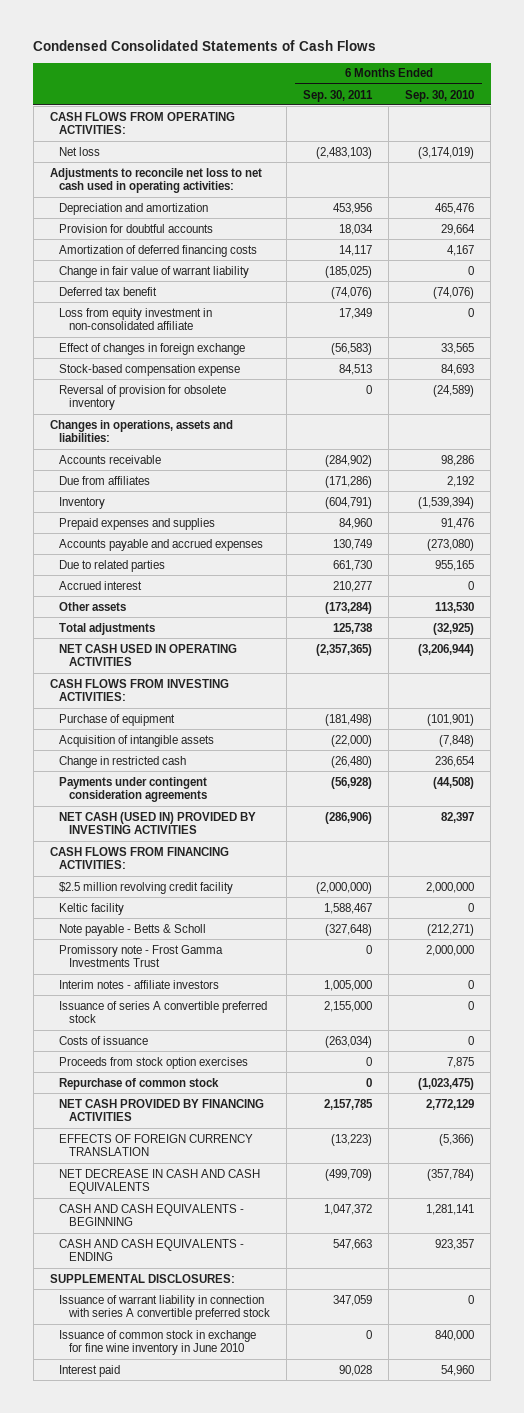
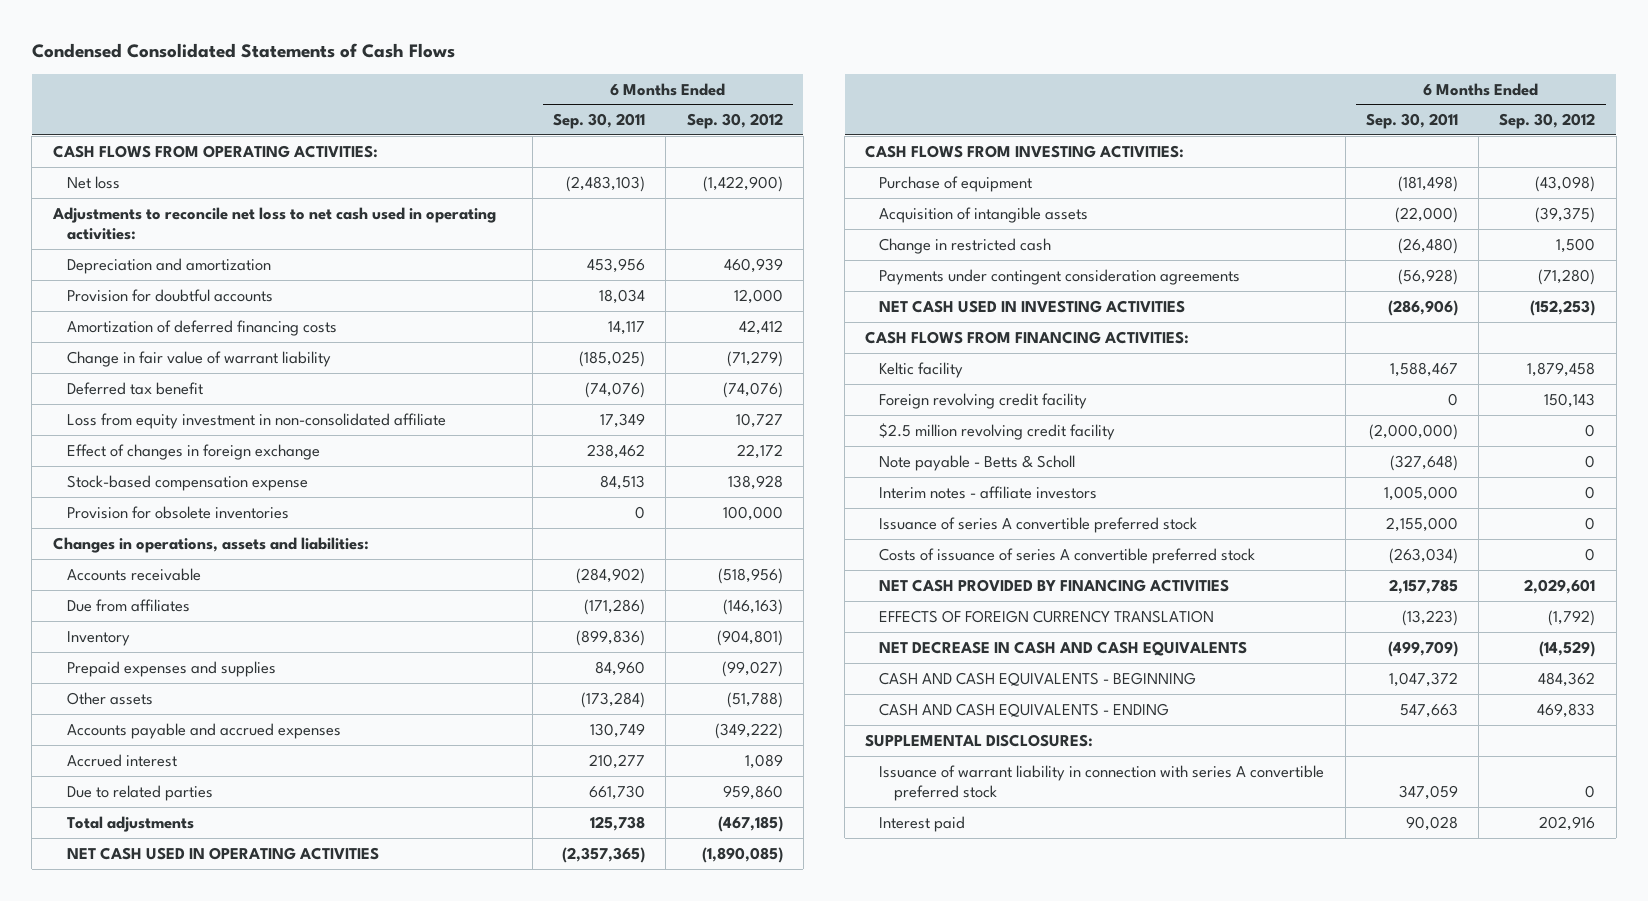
[405,89,475,102] Sep. 30, 2010 -> none
none -> [686,113,783,130] Sep. 30, 2012
[331,342,373,355] (56,583) -> [587,443,646,459] 238,462
[59,384,227,411] Reversal of provision for obsolete inventory -> [66,505,289,519] Provision for obsolete inventories
[325,496,373,509] (604,791) -> [576,629,646,646] (899,836)
[59,601,127,611] Other assets -> [66,691,153,705] Other assets
[59,559,166,572] Due to related parties -> [66,784,213,801] Due to related parties
[59,811,257,835] NET CASH (USED IN) PROVIDED BY INVESTING ACTIVITIES -> [879,299,1186,313] NET CASH USED IN INVESTING ACTIVITIES
none -> [879,392,1088,409] Foreign revolving credit facility
[59,881,234,894] $2.5 million revolving credit facility -> [879,422,1116,440] $2.5 million revolving credit facility
[59,944,224,968] Promissory note - Frost Gamma Investments Trust -> none
[59,1056,249,1069] Proceeds from stock option exercises -> none
[59,1077,220,1090] Repurchase of common stock -> none
[59,1035,149,1045] Costs of issuance -> [879,547,1256,564] Costs of issuance of series A convertible preferred stock
[59,1329,257,1356] Issuance of common stock in exchange for fine wine inventory in June 2010 -> none

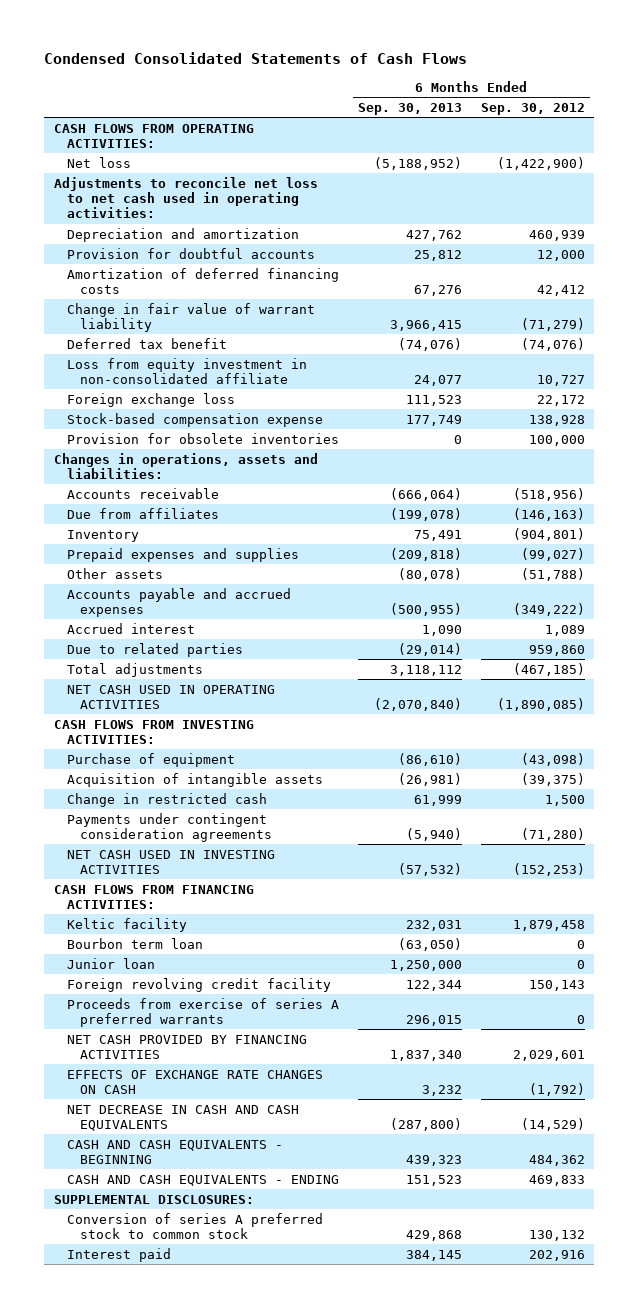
[553,113,646,130] Sep. 30, 2011 -> none
none -> [357,103,462,116] Sep. 30, 2013
[66,443,320,460] Effect of changes in foreign exchange -> [66,392,235,407] Foreign exchange loss
none -> [66,937,203,949] Bourbon term loan
none -> [66,957,155,969] Junior loan
[879,422,1116,440] $2.5 million revolving credit facility -> none
[879,454,1076,471] Note payable - Betts & Scholl -> none
[879,485,1098,499] Interim notes - affiliate investors -> none
[879,516,1198,533] Issuance of series A convertible preferred stock -> none
[879,547,1256,564] Costs of issuance of series A convertible preferred stock -> none
none -> [66,997,339,1028] Proceeds from exercise of series A preferred warrants
[879,609,1215,623] EFFECTS OF FOREIGN CURRENCY TRANSLATION -> [66,1069,323,1095] EFFECTS OF EXCHANGE RATE CHANGES ON CASH
[879,764,1325,801] Issuance of warrant liability in connection with series A convertible preferred stock -> none
none -> [66,1212,323,1240] Conversion of series A preferred stock to common stock

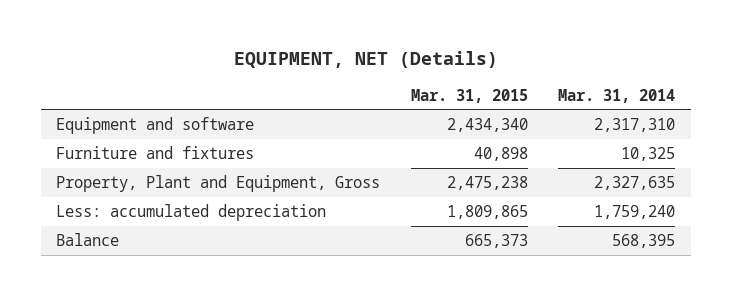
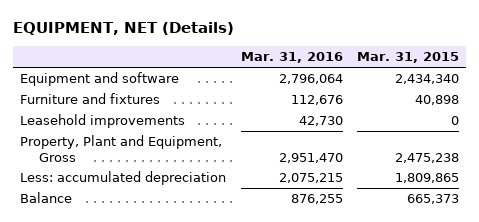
[558,88,676,103] Mar. 31, 2014 -> none
none -> [240,52,343,64] Mar. 31, 2016
none -> [20,114,186,129] Leasehold improvements

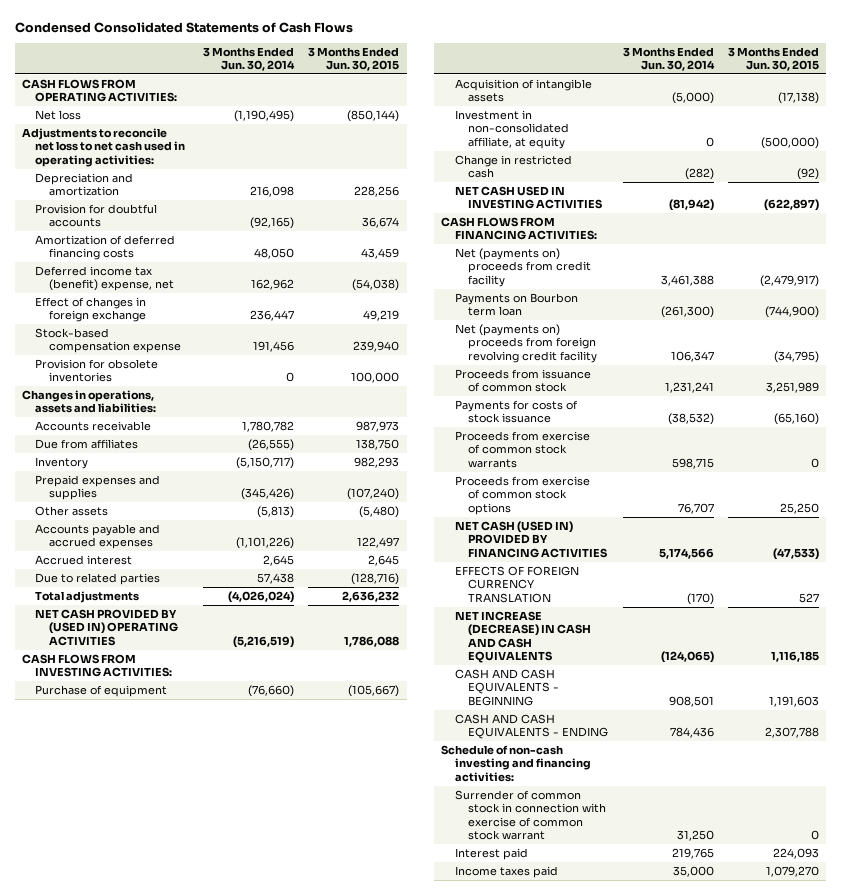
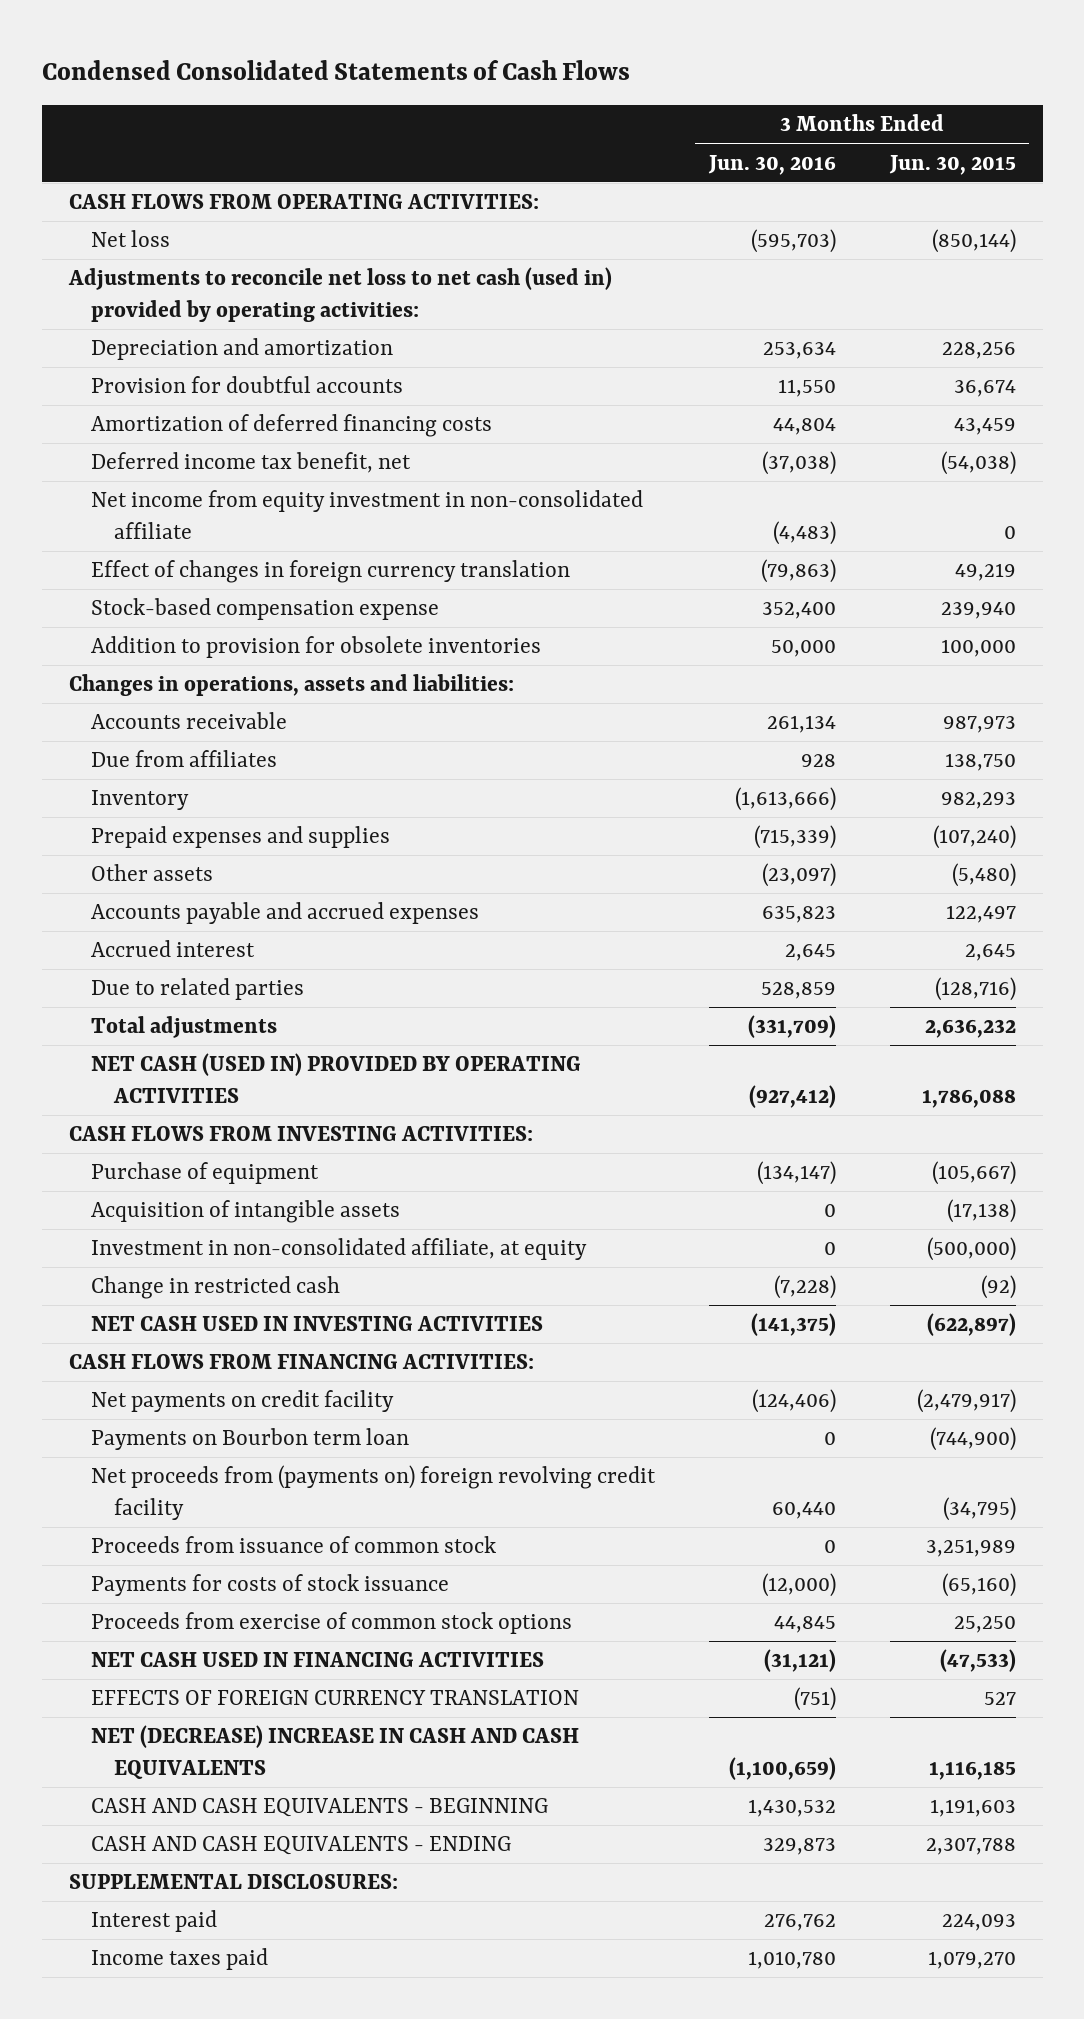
[203,46,296,72] 3 Months Ended Jun. 30, 2014 -> none
none -> [707,154,836,175] Jun. 30, 2016
[21,127,186,167] Adjustments to reconcile net loss to net cash used in operating activities: -> [67,267,612,322] Adjustments to reconcile net loss to net cash (used in) provided by operating activities:
[35,265,174,292] Deferred income tax (benefit) expense, net -> [91,452,412,474] Deferred income tax benefit, net
none -> [91,490,644,539] Net income from equity investment in non-consolidated affiliate
[35,296,147,323] Effect of changes in foreign exchange -> [91,560,571,584] Effect of changes in foreign currency translation
[35,358,159,383] Provision for obsolete inventories -> [91,636,542,659] Addition to provision for obsolete inventories
[35,608,178,646] NET CASH PROVIDED BY (USED IN) OPERATING ACTIVITIES -> [91,1053,582,1103] NET CASH (USED IN) PROVIDED BY OPERATING ACTIVITIES
[454,247,592,287] Net (payments on) proceeds from credit facility -> [91,1390,395,1413] Net payments on credit facility
[454,323,598,363] Net (payments on) proceeds from foreign revolving credit facility -> [91,1465,657,1520] Net proceeds from (payments on) foreign revolving credit facility
[454,430,590,468] Proceeds from exercise of common stock warrants -> none
[454,520,608,558] NET CASH (USED IN) PROVIDED BY FINANCING ACTIVITIES -> [91,1652,545,1668] NET CASH USED IN FINANCING ACTIVITIES
[454,610,592,664] NET INCREASE (DECREASE) IN CASH AND CASH EQUIVALENTS -> [91,1725,580,1779] NET (DECREASE) INCREASE IN CASH AND CASH EQUIVALENTS
[441,744,591,782] Schedule of non-cash investing and financing activities: -> none
[454,789,607,841] Surrender of common stock in connection with exercise of common stock warrant -> none
none -> [68,1874,398,1890] SUPPLEMENTAL DISCLOSURES:

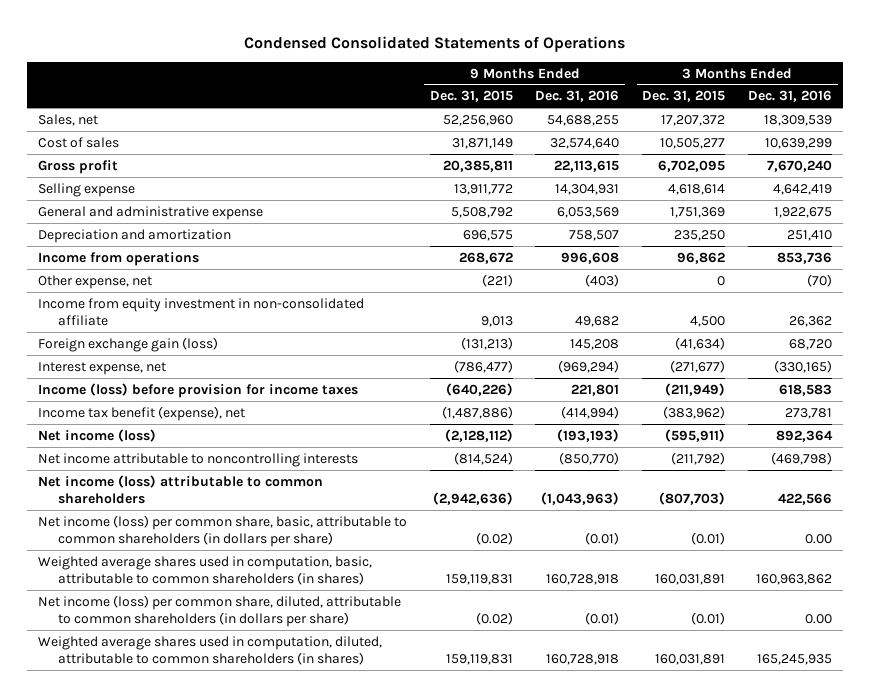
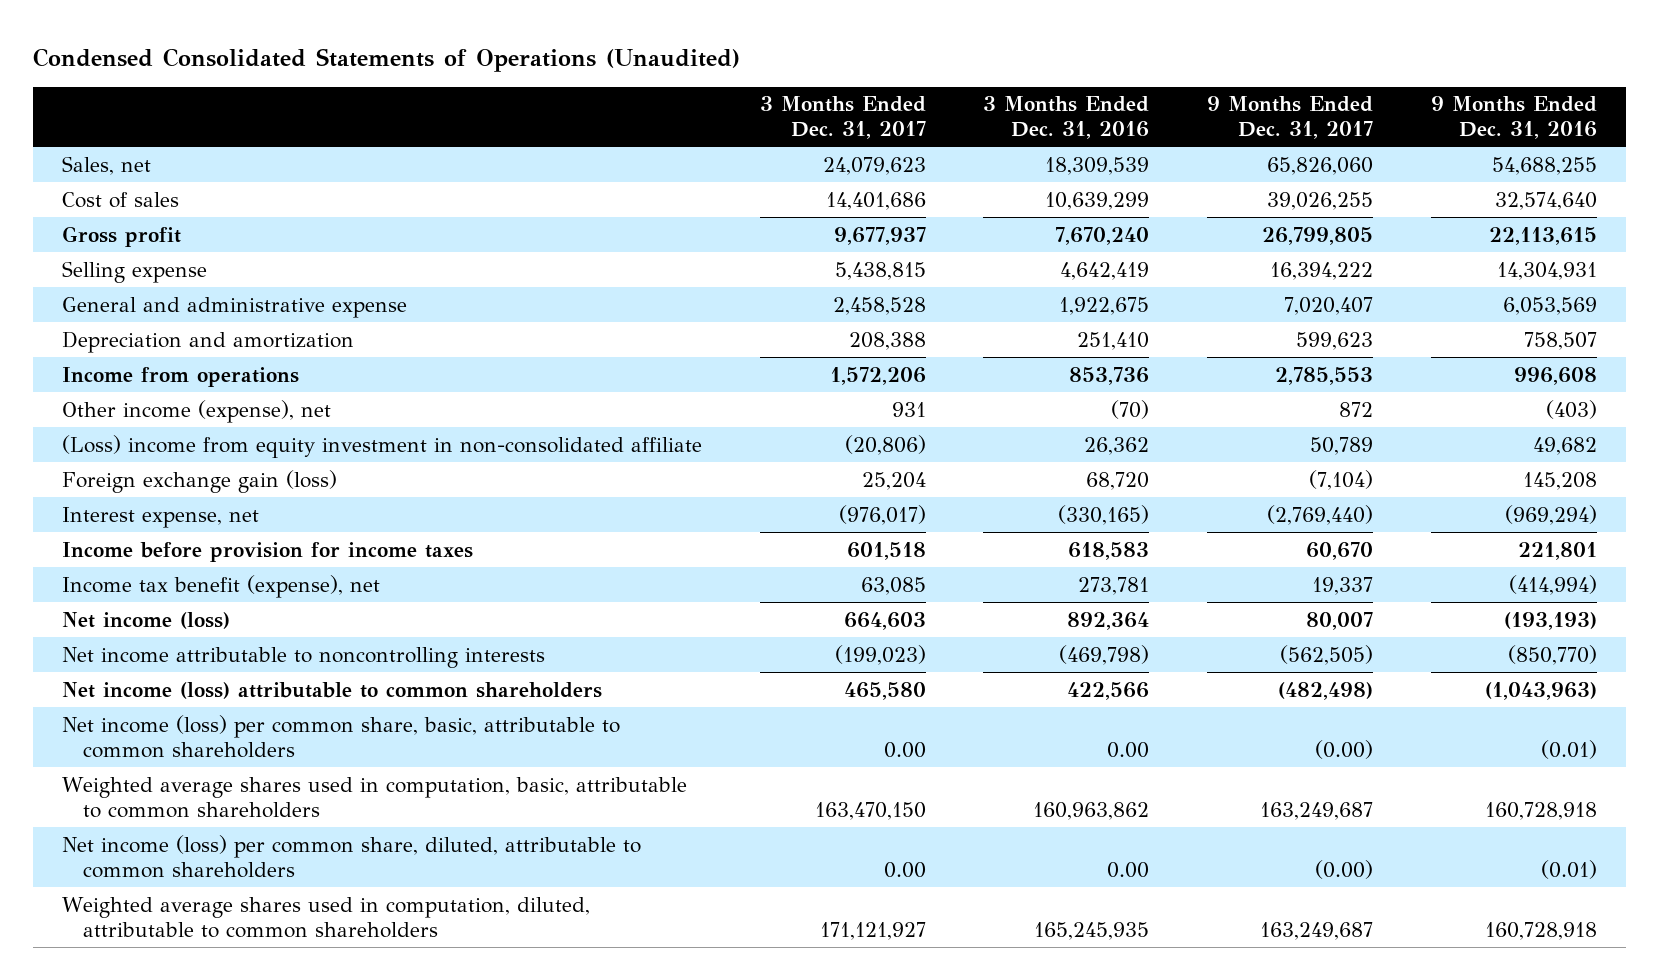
[243,35,625,52] Condensed Consolidated Statements of Operations -> [33,47,741,72] Condensed Consolidated Statements of Operations (Unaudited)
[429,90,513,103] Dec. 31, 2015 -> none
[642,90,726,103] Dec. 31, 2015 -> none
none -> [759,96,926,140] 3 Months Ended Dec. 31, 2017
none -> [1207,96,1374,140] 9 Months Ended Dec. 31, 2017
[37,274,152,289] Other expense, net -> [62,399,332,423] Other income (expense), net
[37,297,364,327] Income from equity investment in non-consolidated affiliate -> [62,434,703,458] (Loss) income from equity investment in non-consolidated affiliate
[37,382,358,398] Income (loss) before provision for income taxes -> [62,541,474,562] Income before provision for income taxes
[37,514,407,548] Net income (loss) per common share, basic, attributable to common shareholders (in dollars per share) -> [62,714,621,758] Net income (loss) per common share, basic, attributable to common shareholders
[37,555,372,586] Weighted average shares used in computation, basic, attributable to common shareholders (in shares) -> [62,776,688,818] Weighted average shares used in computation, basic, attributable to common shareholders
[37,594,401,628] Net income (loss) per common share, diluted, attributable to common shareholders (in dollars per share) -> [62,834,642,878] Net income (loss) per common share, diluted, attributable to common shareholders
[37,635,382,666] Weighted average shares used in computation, diluted, attributable to common shareholders (in shares) -> [62,896,591,938] Weighted average shares used in computation, diluted, attributable to common shareholders

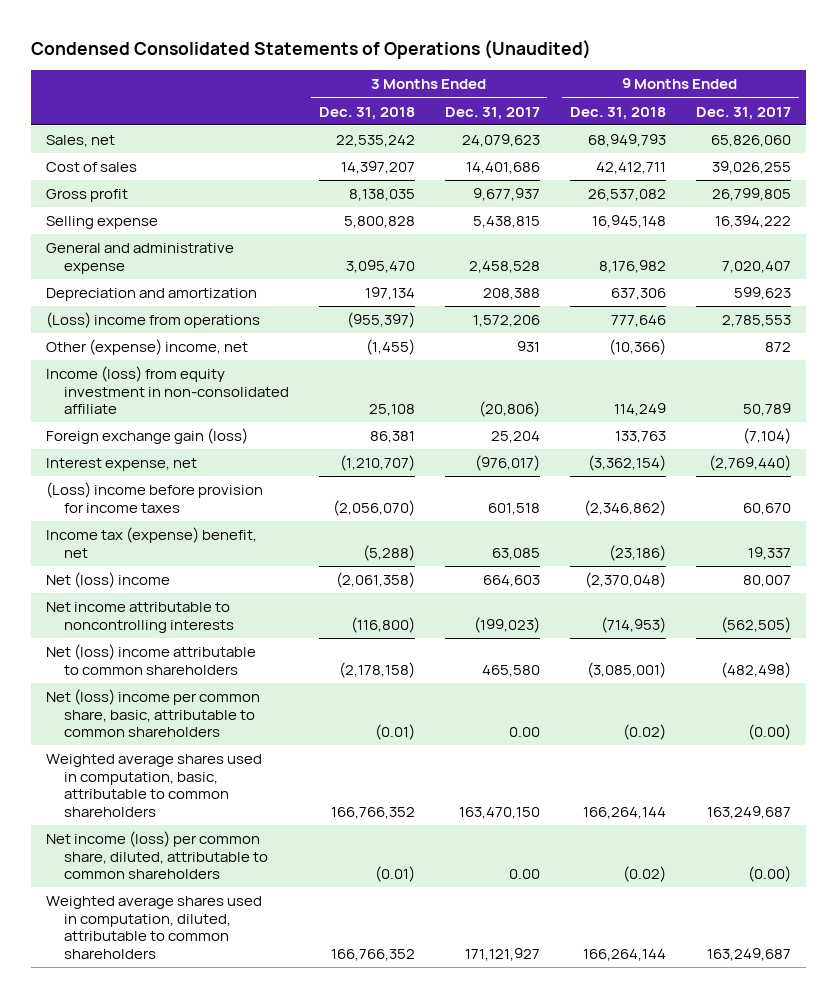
[983,96,1150,140] 3 Months Ended Dec. 31, 2016 -> none
[1430,96,1597,140] 9 Months Ended Dec. 31, 2016 -> none
none -> [318,106,415,120] Dec. 31, 2018
none -> [569,106,666,120] Dec. 31, 2018
[62,366,300,387] Income from operations -> [46,312,261,329] (Loss) income from operations
[62,399,332,423] Other income (expense), net -> [46,339,249,356] Other (expense) income, net
[62,434,703,458] (Loss) income from equity investment in non-consolidated affiliate -> [46,366,289,415] Income (loss) from equity investment in non-consolidated affiliate
[62,541,474,562] Income before provision for income taxes -> [46,482,264,513] (Loss) income before provision for income taxes
[62,574,381,598] Income tax benefit (expense), net -> [46,527,258,558] Income tax (expense) benefit, net
[62,611,231,629] Net income (loss) -> [46,572,171,589] Net (loss) income
[62,681,603,699] Net income (loss) attributable to common shareholders -> [46,644,257,675] Net (loss) income attributable to common shareholders
[62,714,621,758] Net income (loss) per common share, basic, attributable to common shareholders -> [46,689,261,738] Net (loss) income per common share, basic, attributable to common shareholders

